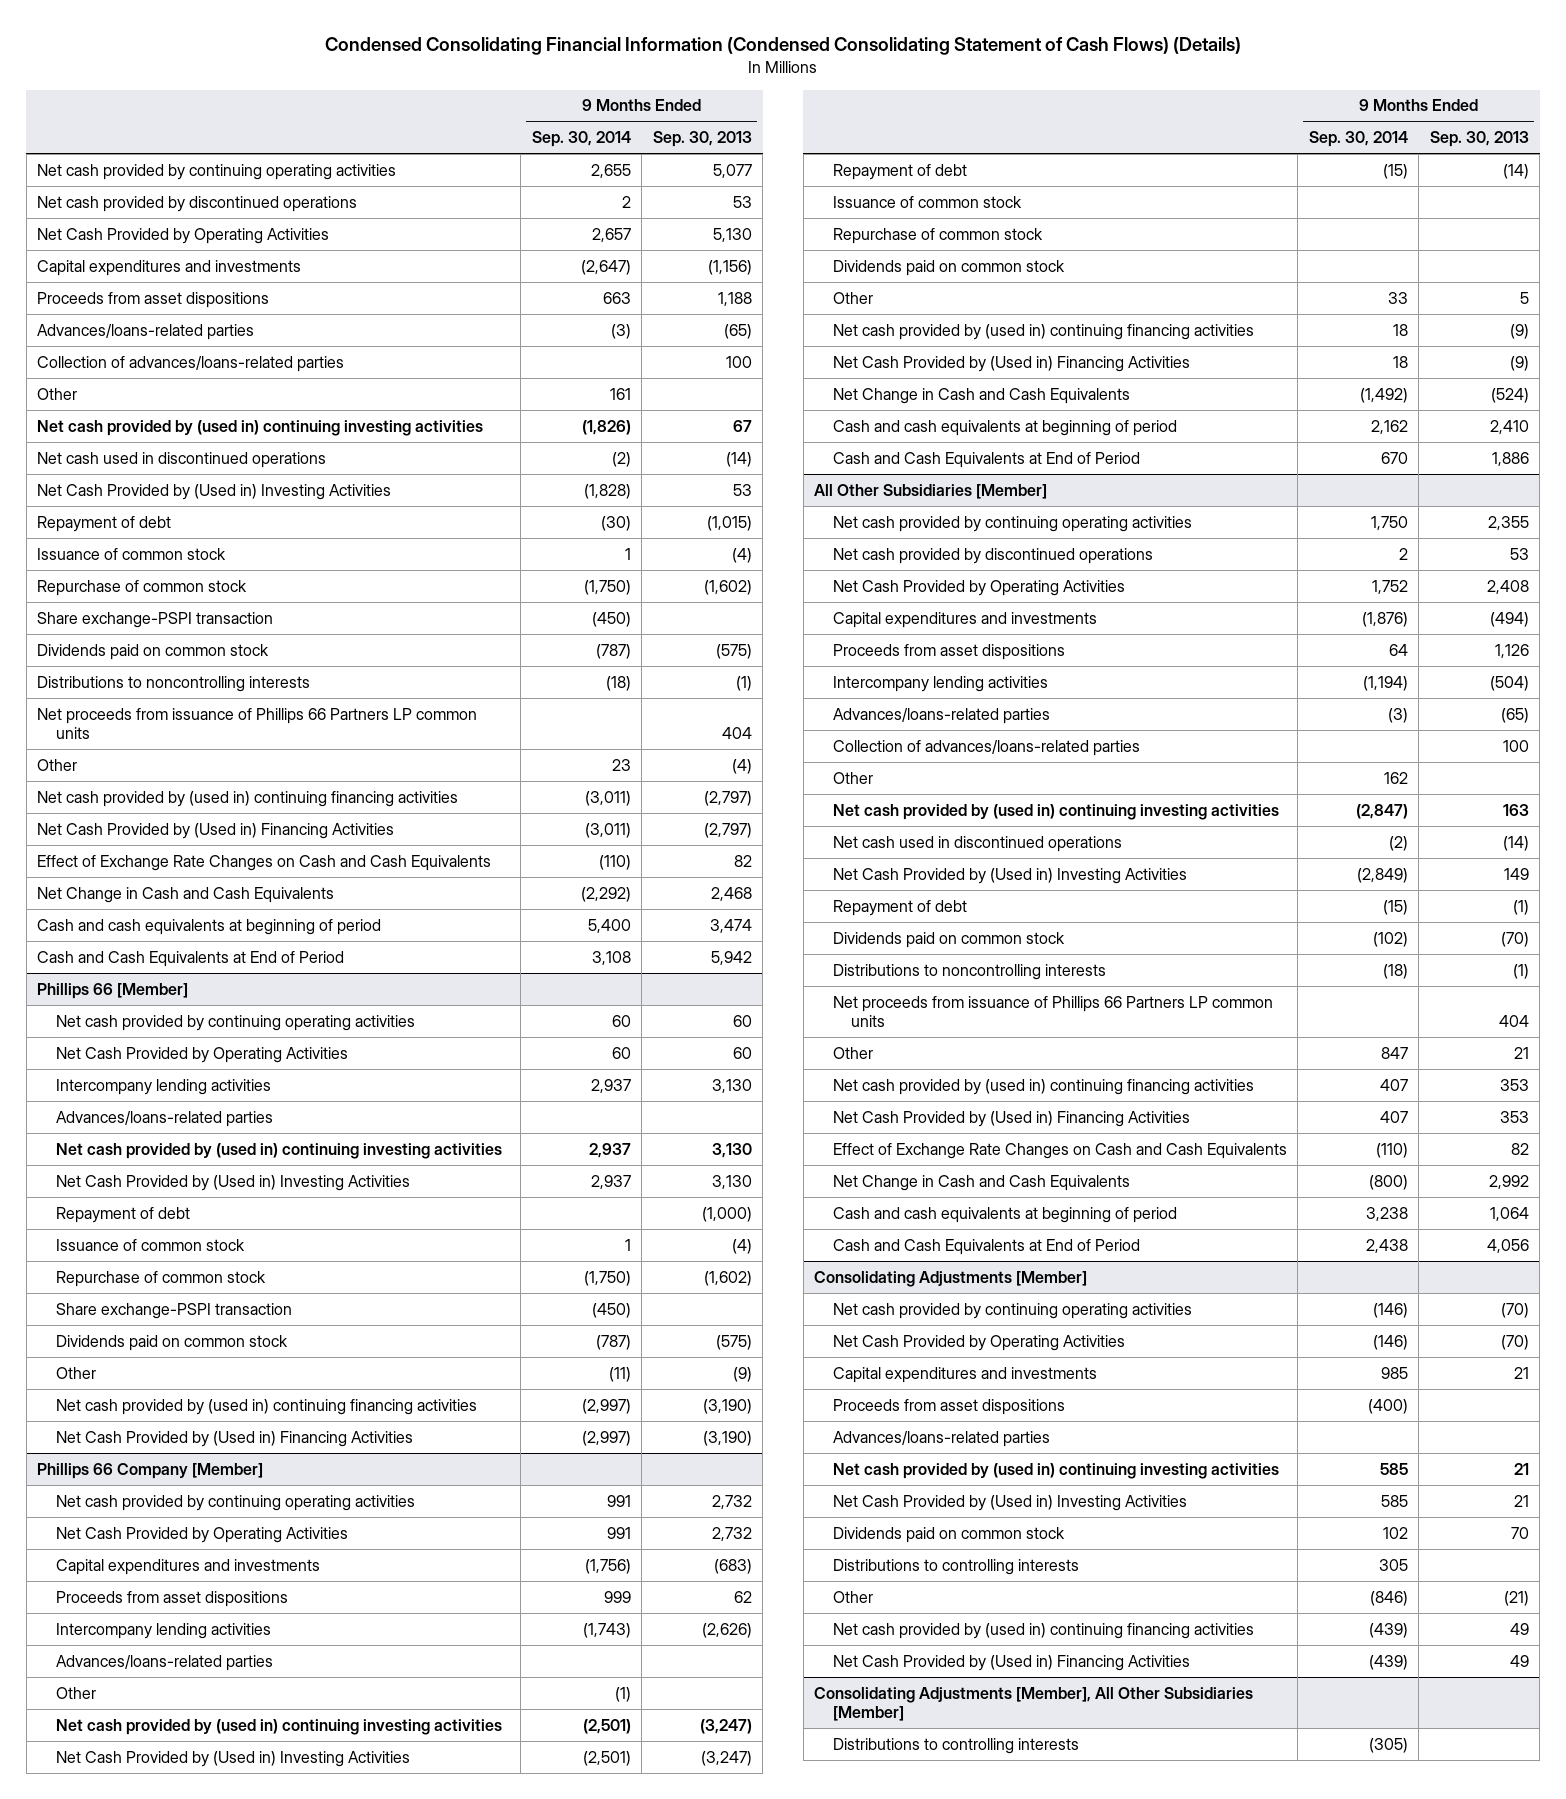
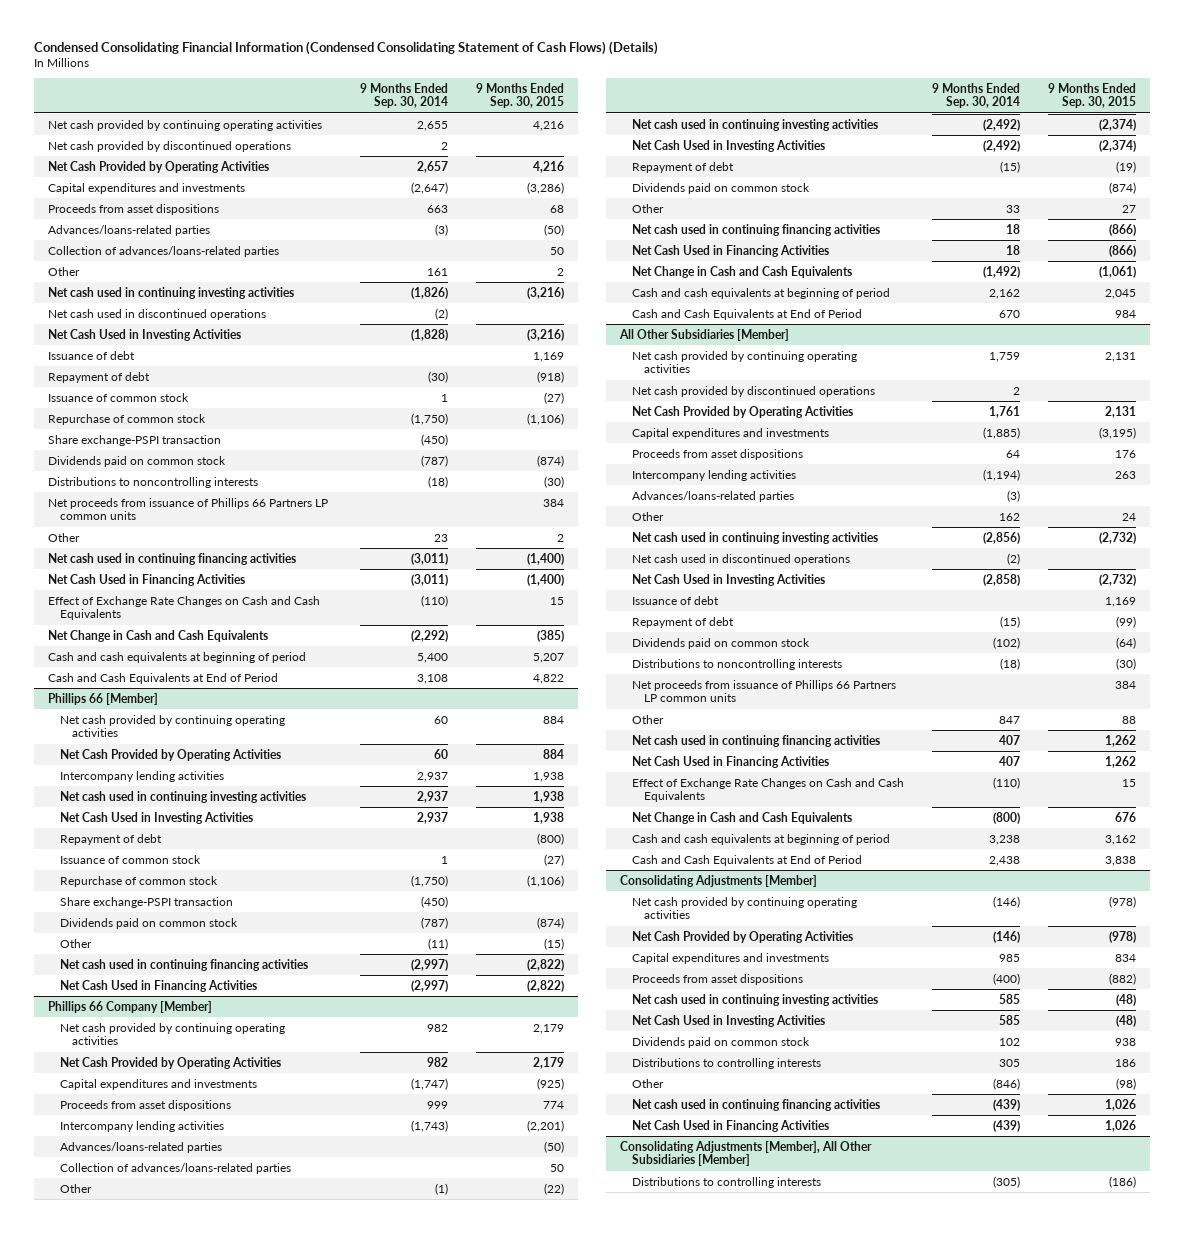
[652,131,752,148] Sep. 30, 2013 -> none
none -> [476,83,565,109] 9 Months Ended Sep. 30, 2015
[37,419,484,436] Net cash provided by (used in) continuing investing activities -> [48,286,295,299] Net cash used in continuing investing activities
[37,483,392,500] Net Cash Provided by (Used in) Investing Activities -> [48,328,242,341] Net Cash Used in Investing Activities
none -> [48,350,136,360] Issuance of debt
[37,790,459,807] Net cash provided by (used in) continuing financing activities -> [48,552,297,565] Net cash used in continuing financing activities
[37,822,395,839] Net Cash Provided by (Used in) Financing Activities -> [48,573,246,586] Net Cash Used in Financing Activities
[55,1110,273,1127] Advances/loans-related parties -> none
[55,1142,502,1159] Net cash provided by (used in) continuing investing activities -> [59,790,306,803] Net cash used in continuing investing activities
[55,1174,410,1191] Net Cash Provided by (Used in) Investing Activities -> [59,811,253,824] Net Cash Used in Investing Activities
[55,1398,477,1415] Net cash provided by (used in) continuing financing activities -> [59,958,308,971] Net cash used in continuing financing activities
[55,1430,413,1447] Net Cash Provided by (Used in) Financing Activities -> [59,979,257,992] Net Cash Used in Financing Activities
[606,1494,631,1507] 991 -> [426,1023,448,1032] 982
[606,1526,631,1539] 991 -> [426,1056,448,1067] 982
[584,1558,631,1574] (1,756) -> [410,1077,448,1090] (1,747)
none -> [59,1162,291,1174] Collection of advances/loans-related parties
[55,1718,502,1735] Net cash provided by (used in) continuing investing activities -> [632,118,879,131] Net cash used in continuing investing activities
[582,1718,631,1734] (2,501) -> [983,118,1021,131] (2,492)
[55,1750,410,1767] Net Cash Provided by (Used in) Investing Activities -> [632,139,826,152] Net Cash Used in Investing Activities
[582,1750,631,1766] (2,501) -> [983,139,1021,152] (2,492)
[832,195,1022,208] Issuance of common stock -> none
[832,227,1043,244] Repurchase of common stock -> none
[832,323,1254,340] Net cash provided by (used in) continuing financing activities -> [632,223,881,236] Net cash used in continuing financing activities
[832,355,1190,372] Net Cash Provided by (Used in) Financing Activities -> [632,244,830,257] Net Cash Used in Financing Activities
[1370,515,1408,530] 1,750 -> [989,351,1021,362] 1,759
[1371,579,1408,594] 1,752 -> [989,405,1021,418] 1,761
[1361,611,1408,627] (1,876) -> [983,426,1021,439] (1,885)
[832,739,1140,756] Collection of advances/loans-related parties -> none
[832,803,1279,820] Net cash provided by (used in) continuing investing activities -> [632,531,879,544] Net cash used in continuing investing activities
[1355,803,1408,819] (2,847) -> [983,531,1021,544] (2,856)
[832,867,1187,884] Net Cash Provided by (Used in) Investing Activities -> [632,573,826,586] Net Cash Used in Investing Activities
[1356,867,1408,883] (2,849) -> [983,573,1021,586] (2,858)
none -> [632,595,720,605] Issuance of debt
[832,1078,1254,1095] Net cash provided by (used in) continuing financing activities -> [632,734,881,747] Net cash used in continuing financing activities
[832,1110,1190,1127] Net Cash Provided by (Used in) Financing Activities -> [632,755,830,768] Net Cash Used in Financing Activities
[832,1430,1050,1447] Advances/loans-related parties -> none
[832,1462,1279,1479] Net cash provided by (used in) continuing investing activities -> [632,993,879,1006] Net cash used in continuing investing activities
[832,1494,1187,1511] Net Cash Provided by (Used in) Investing Activities -> [632,1014,826,1027] Net Cash Used in Investing Activities
[832,1622,1254,1639] Net cash provided by (used in) continuing financing activities -> [632,1098,881,1111] Net cash used in continuing financing activities
[832,1654,1190,1671] Net Cash Provided by (Used in) Financing Activities -> [632,1119,830,1132] Net Cash Used in Financing Activities

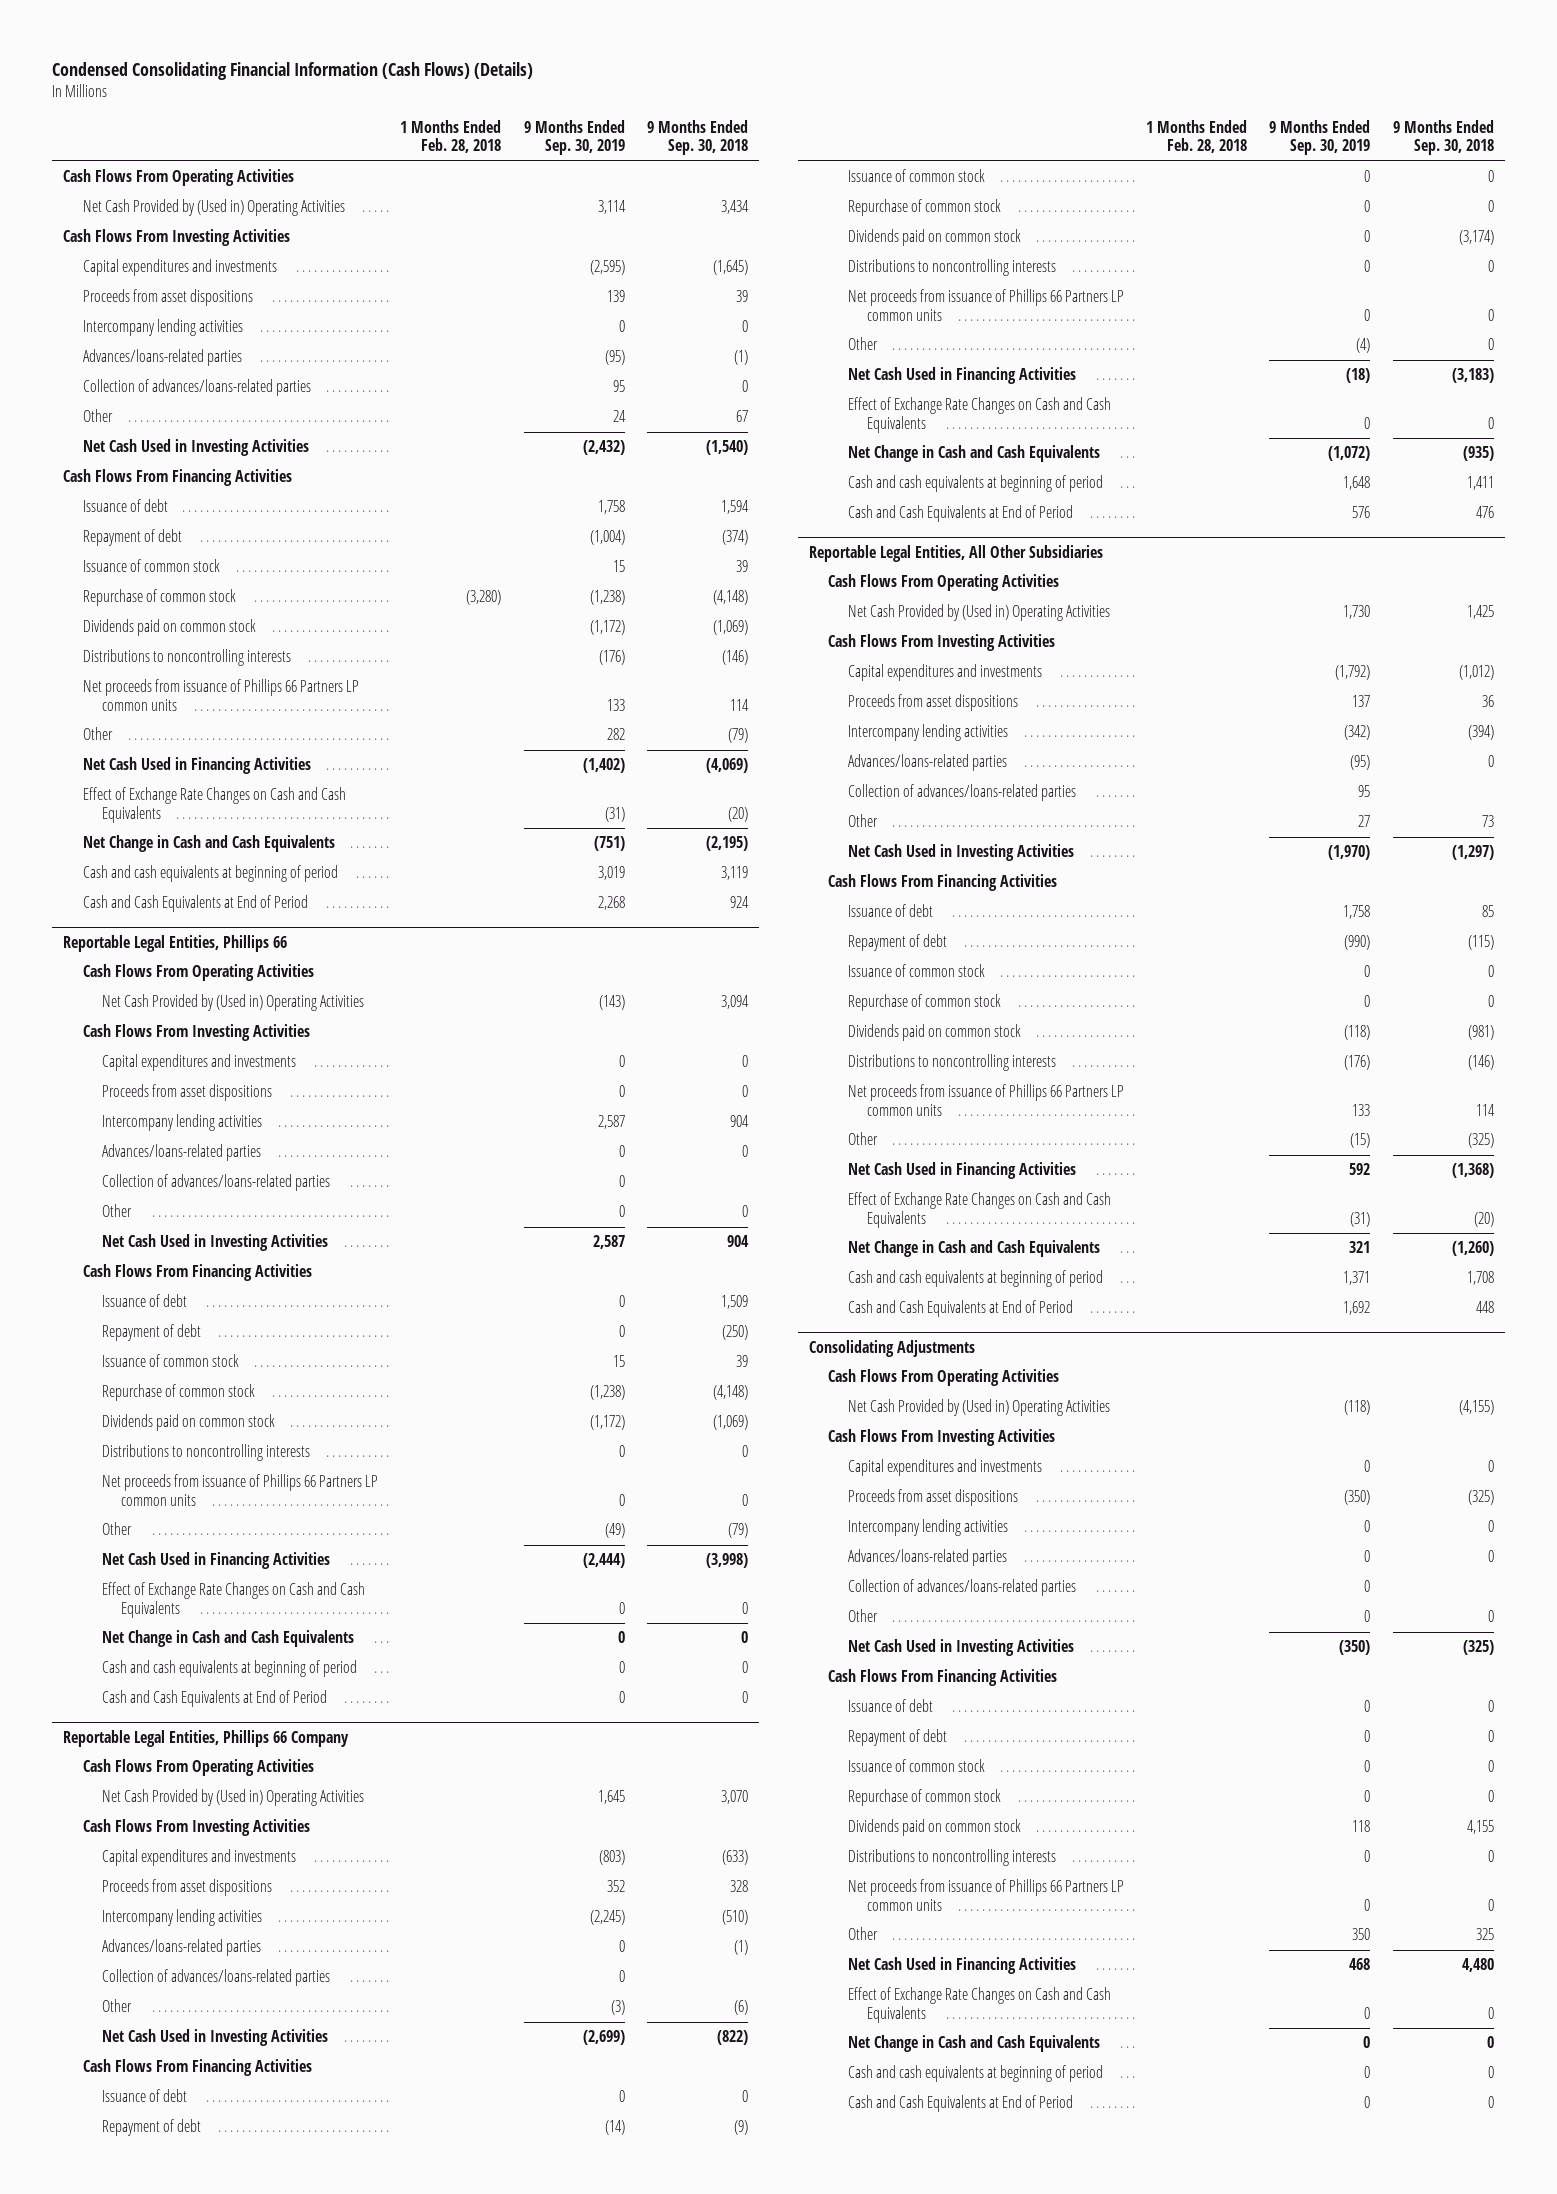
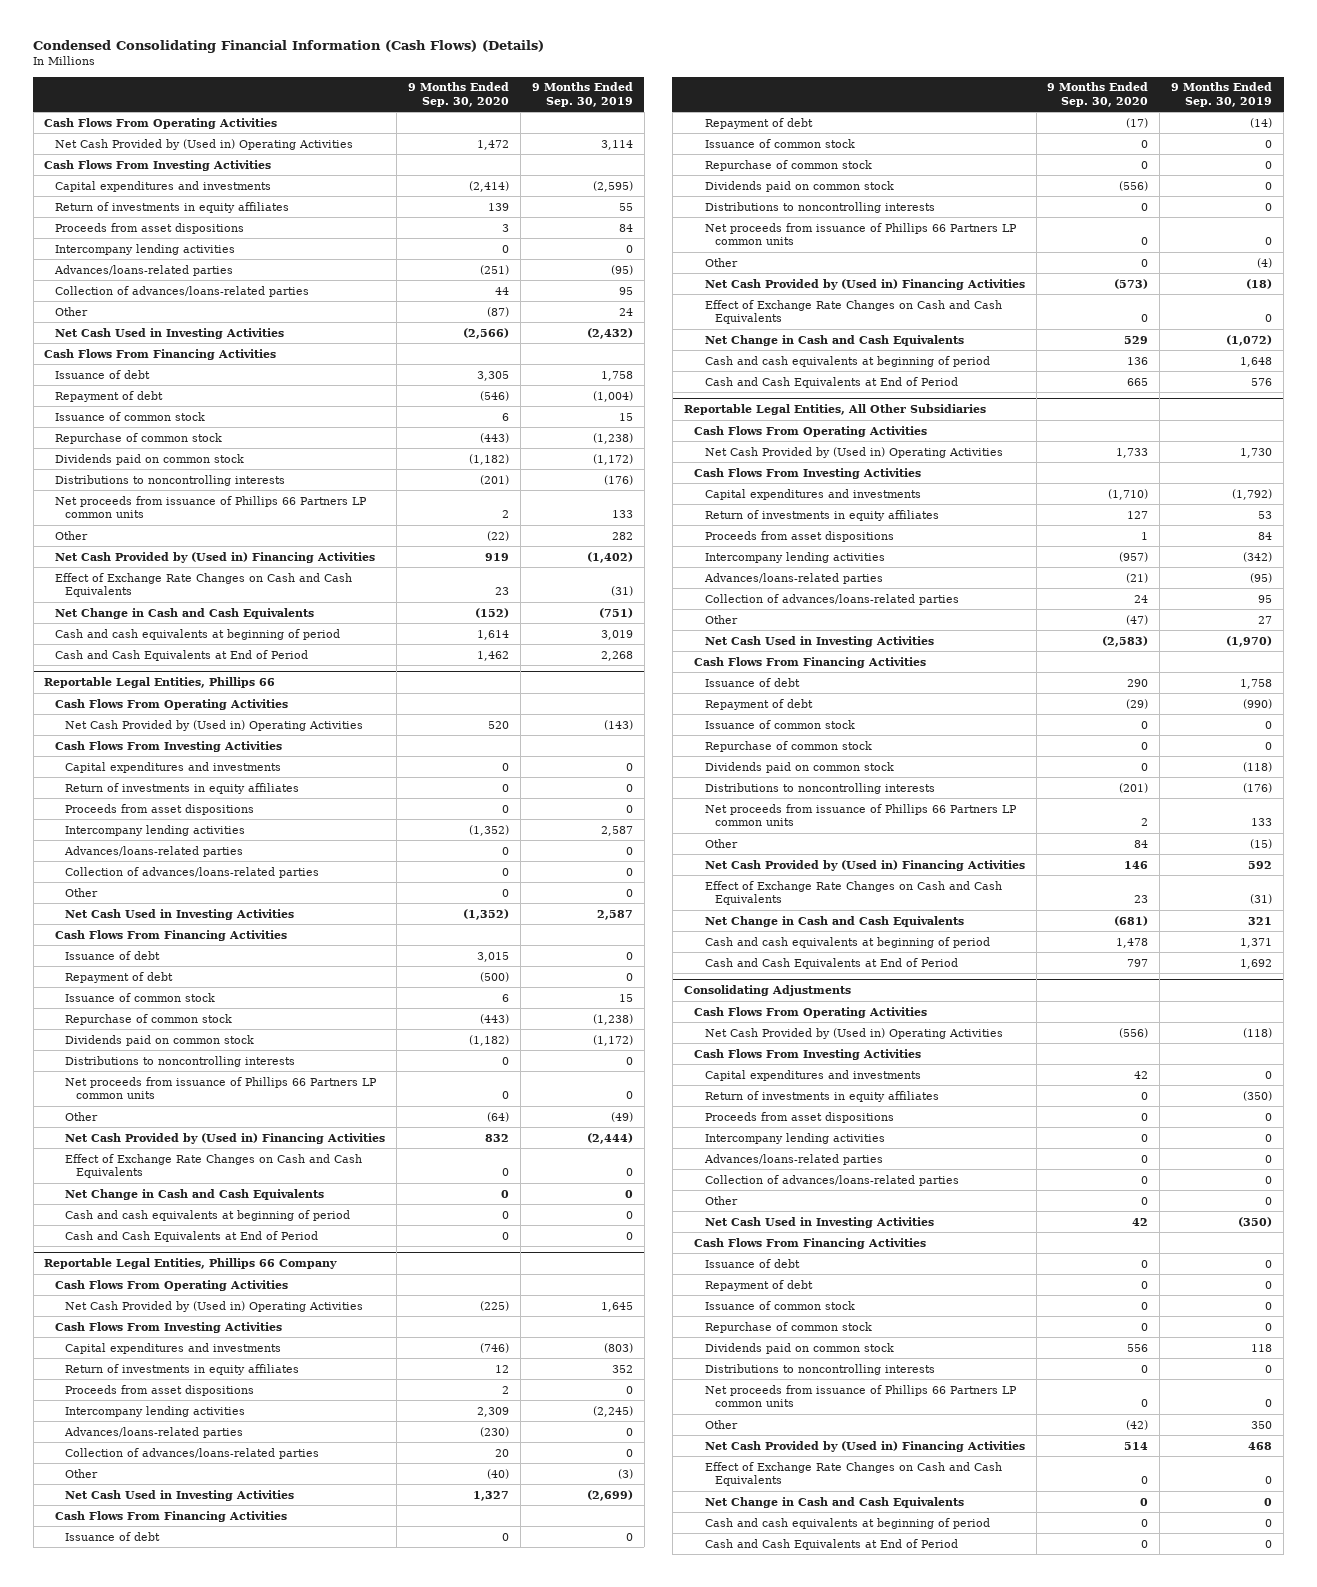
[400,119,502,154] 1 Months Ended Feb. 28, 2018 -> none
[647,119,749,156] 9 Months Ended Sep. 30, 2018 -> none
none -> [408,82,510,107] 9 Months Ended Sep. 30, 2020
none -> [54,201,289,213] Return of investments in equity affiliates
[606,290,625,303] 139 -> [619,223,634,232] 84
[82,757,311,775] Net Cash Used in Financing Activities -> [54,551,375,563] Net Cash Provided by (Used in) Financing Activities
none -> [65,782,300,794] Return of investments in equity affiliates
[101,1552,330,1570] Net Cash Used in Financing Activities -> [65,1132,386,1144] Net Cash Provided by (Used in) Financing Activities
none -> [65,1363,300,1375] Return of investments in equity affiliates
[606,1880,625,1893] 352 -> [626,1385,634,1394] 0
[847,367,1076,385] Net Cash Used in Financing Activities -> [704,278,1025,290] Net Cash Provided by (Used in) Financing Activities
none -> [704,509,939,521] Return of investments in equity affiliates
[1352,695,1371,708] 137 -> [1258,531,1273,540] 84
[847,1162,1076,1180] Net Cash Used in Financing Activities -> [704,859,1025,871] Net Cash Provided by (Used in) Financing Activities
none -> [704,1090,939,1102] Return of investments in equity affiliates
[1344,1490,1371,1506] (350) -> [1265,1112,1273,1121] 0
[847,1957,1076,1975] Net Cash Used in Financing Activities -> [704,1440,1025,1452] Net Cash Provided by (Used in) Financing Activities

